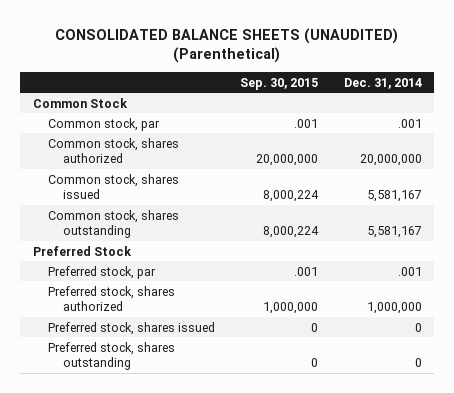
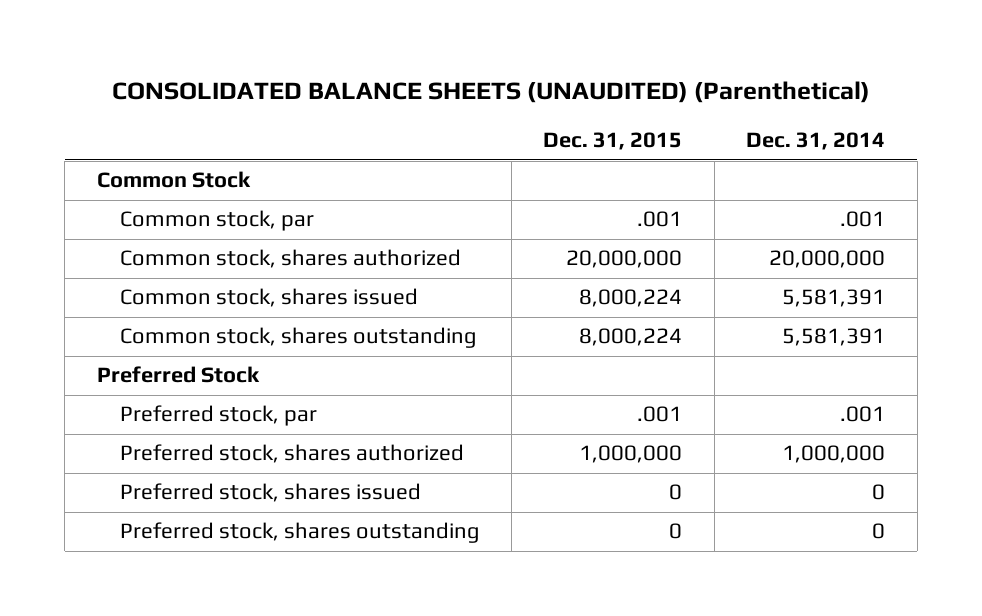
[240,77,319,90] Sep. 30, 2015 -> none
none -> [543,132,683,151] Dec. 31, 2015
[366,190,422,203] 5,581,167 -> [782,289,886,308] 5,581,391
[366,226,422,239] 5,581,167 -> [782,328,886,347] 5,581,391

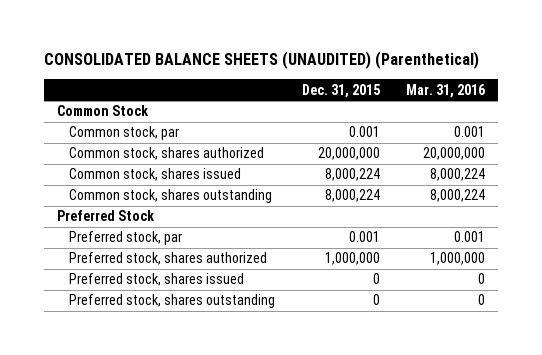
[746,132,886,151] Dec. 31, 2014 -> none
none -> [405,83,485,98] Mar. 31, 2016
[637,211,683,228] .001 -> [348,126,380,138] 0.001
[637,406,683,423] .001 -> [348,231,380,243] 0.001

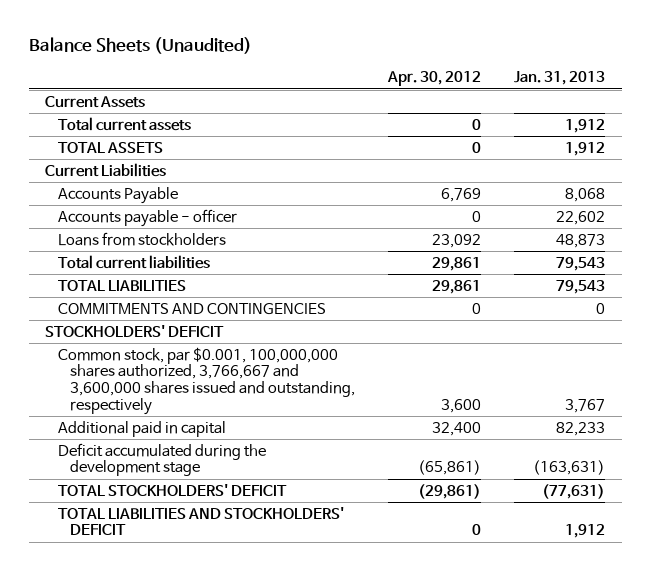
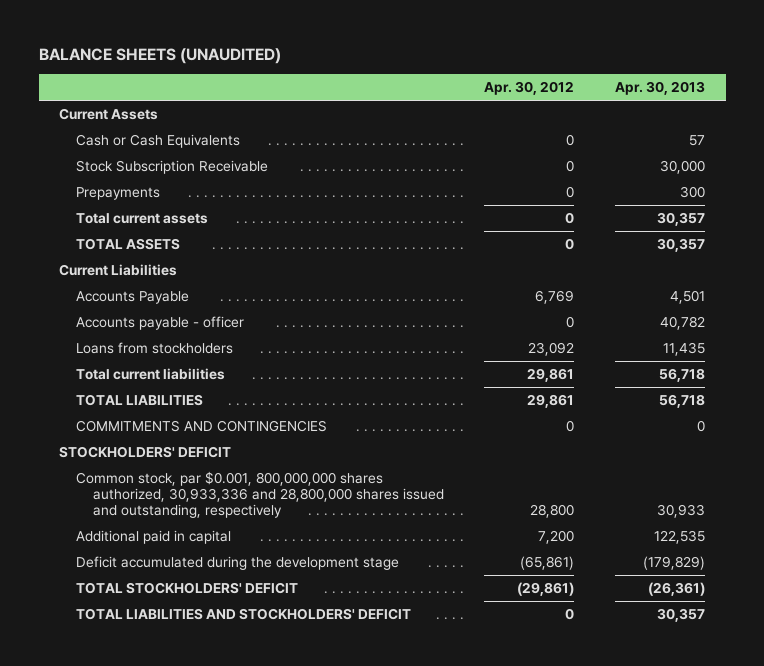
[28,37,252,55] Balance Sheets (Unaudited) -> [38,48,281,65] BALANCE SHEETS (UNAUDITED)
[514,71,606,86] Jan. 31, 2013 -> none
none -> [615,81,706,96] Apr. 30, 2013
none -> [76,133,241,148] Cash or Cash Equivalents
none -> [76,159,269,174] Stock Subscription Receivable
none -> [76,186,161,200] Prepayments
[57,346,355,416] Common stock, par $0.001, 100,000,000 shares authorized, 3,766,667 and 3,600,000 shares issued and outstanding, respectively -> [76,470,444,518] Common stock, par $0.001, 800,000,000 shares authorized, 30,933,336 and 28,800,000 shares issued and outstanding, respectively
[441,399,482,414] 3,600 -> [530,503,575,518] 28,800
[432,421,482,436] 32,400 -> [538,529,575,544] 7,200

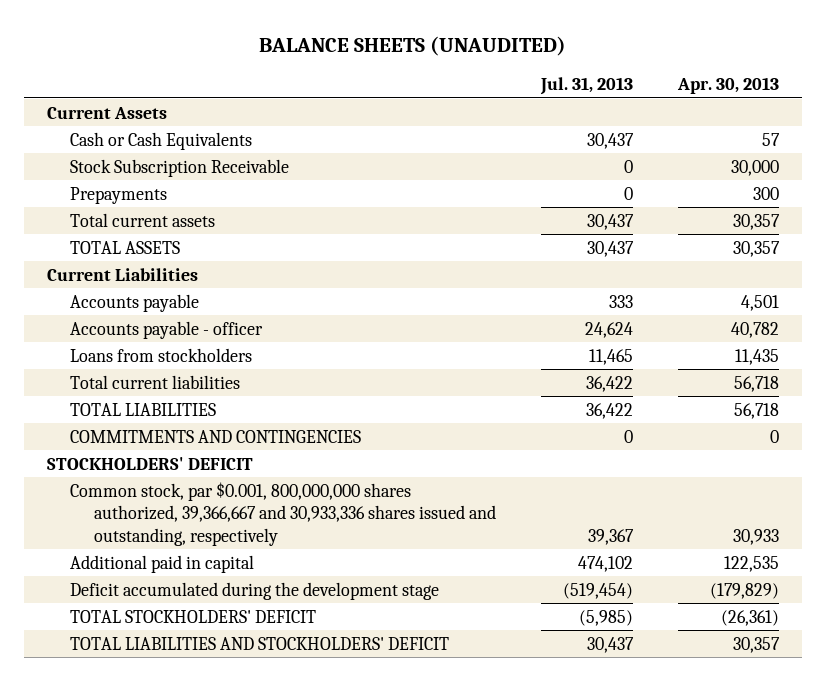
[484,81,575,96] Apr. 30, 2012 -> none
none -> [539,77,633,96] Jul. 31, 2013
[76,290,190,304] Accounts Payable -> [70,293,200,312] Accounts payable
[76,470,444,518] Common stock, par $0.001, 800,000,000 shares authorized, 30,933,336 and 28,800,000 shares issued and outstanding, respectively -> [70,481,496,546] Common stock, par $0.001, 800,000,000 shares authorized, 39,366,667 and 30,933,336 shares issued and outstanding, respectively

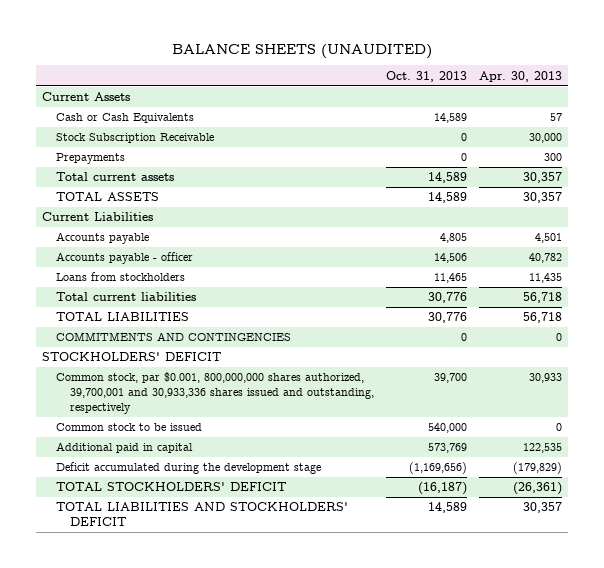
[539,77,633,96] Jul. 31, 2013 -> none
none -> [385,70,467,82] Oct. 31, 2013
[70,481,496,546] Common stock, par $0.001, 800,000,000 shares authorized, 39,366,667 and 30,933,336 shares issued and outstanding, respectively -> [55,372,374,414] Common stock, par $0.001, 800,000,000 shares authorized, 39,700,001 and 30,933,336 shares issued and outstanding, respectively
none -> [55,423,202,432] Common stock to be issued

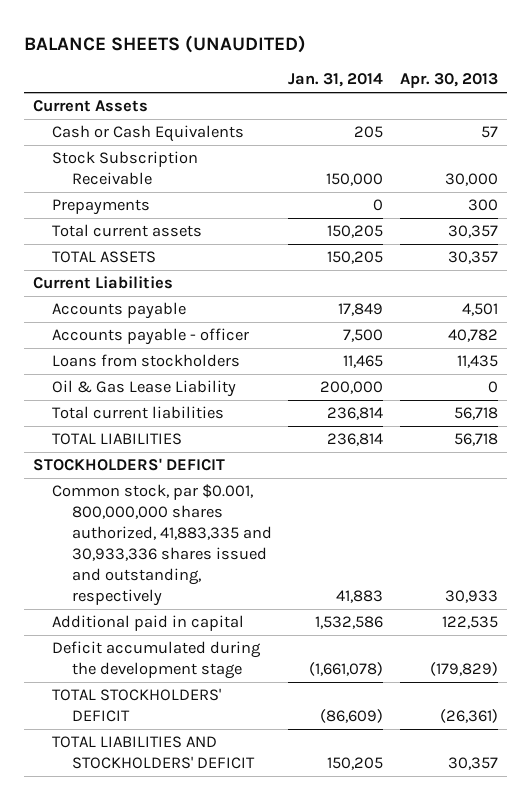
[385,70,467,82] Oct. 31, 2013 -> none
none -> [288,73,384,88] Jan. 31, 2014
none -> [52,380,237,398] Oil & Gas Lease Liability
[55,332,291,342] COMMITMENTS AND CONTINGENCIES -> none
[55,423,202,432] Common stock to be issued -> none
[55,372,374,414] Common stock, par $0.001, 800,000,000 shares authorized, 39,700,001 and 30,933,336 shares issued and outstanding, respectively -> [52,484,272,607] Common stock, par $0.001, 800,000,000 shares authorized, 41,883,335 and 30,933,336 shares issued and outstanding, respectively

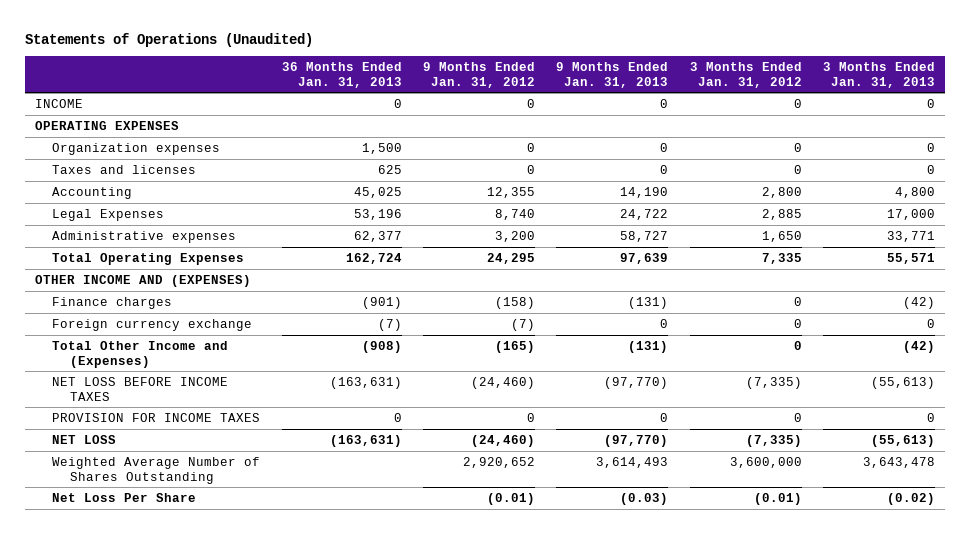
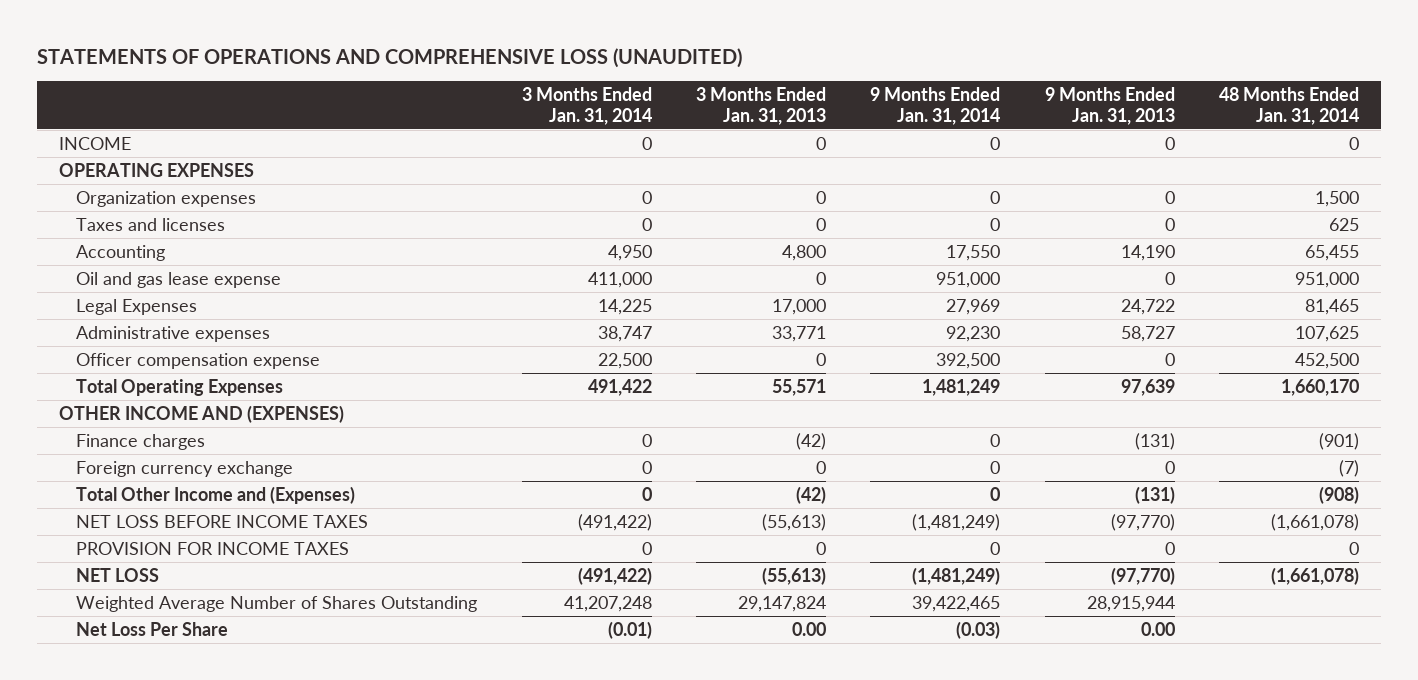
[24,32,313,47] Statements of Operations (Unaudited) -> [36,47,742,68] STATEMENTS OF OPERATIONS AND COMPREHENSIVE LOSS (UNAUDITED)
[281,61,402,88] 36 Months Ended Jan. 31, 2013 -> none
[423,61,536,88] 9 Months Ended Jan. 31, 2012 -> none
[689,61,802,88] 3 Months Ended Jan. 31, 2012 -> none
none -> [521,87,652,125] 3 Months Ended Jan. 31, 2014
none -> [870,87,1001,125] 9 Months Ended Jan. 31, 2014
none -> [1218,87,1359,125] 48 Months Ended Jan. 31, 2014
none -> [76,271,282,288] Oil and gas lease expense
none -> [76,352,321,369] Officer compensation expense
[596,456,669,468] 3,614,493 -> [1086,595,1175,612] 28,915,944
[862,456,935,468] 3,643,478 -> [738,595,827,612] 29,147,824
[620,492,669,505] (0.03) -> [1140,621,1175,636] 0.00
[886,492,935,505] (0.02) -> [792,621,827,636] 0.00

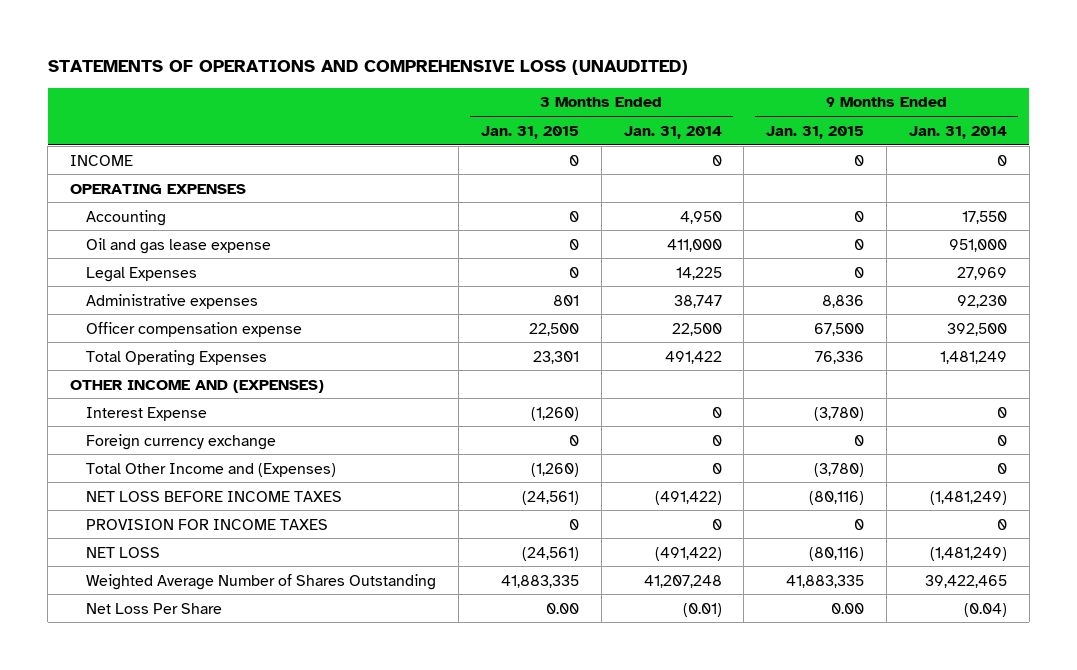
[696,87,827,125] 3 Months Ended Jan. 31, 2013 -> none
[1044,87,1175,125] 9 Months Ended Jan. 31, 2013 -> none
[1218,87,1359,125] 48 Months Ended Jan. 31, 2014 -> none
none -> [480,125,579,139] Jan. 31, 2015
none -> [766,125,865,139] Jan. 31, 2015
[76,190,257,207] Organization expenses -> none
[76,217,226,231] Taxes and licenses -> none
[76,433,206,450] Finance charges -> none
none -> [86,406,208,421] Interest Expense
[956,620,1001,639] (0.03) -> [963,602,1007,617] (0.04)

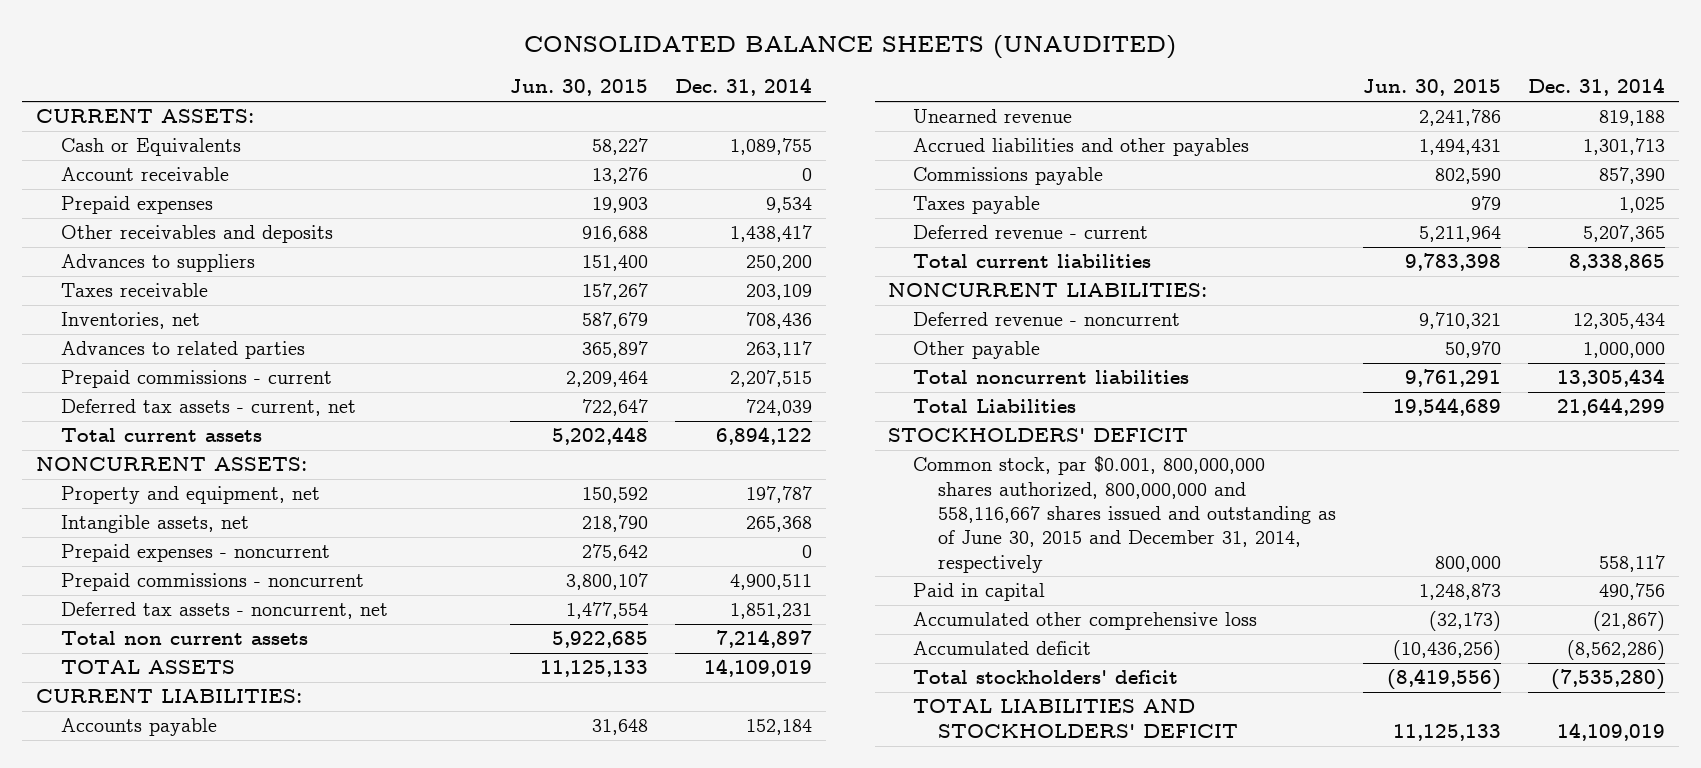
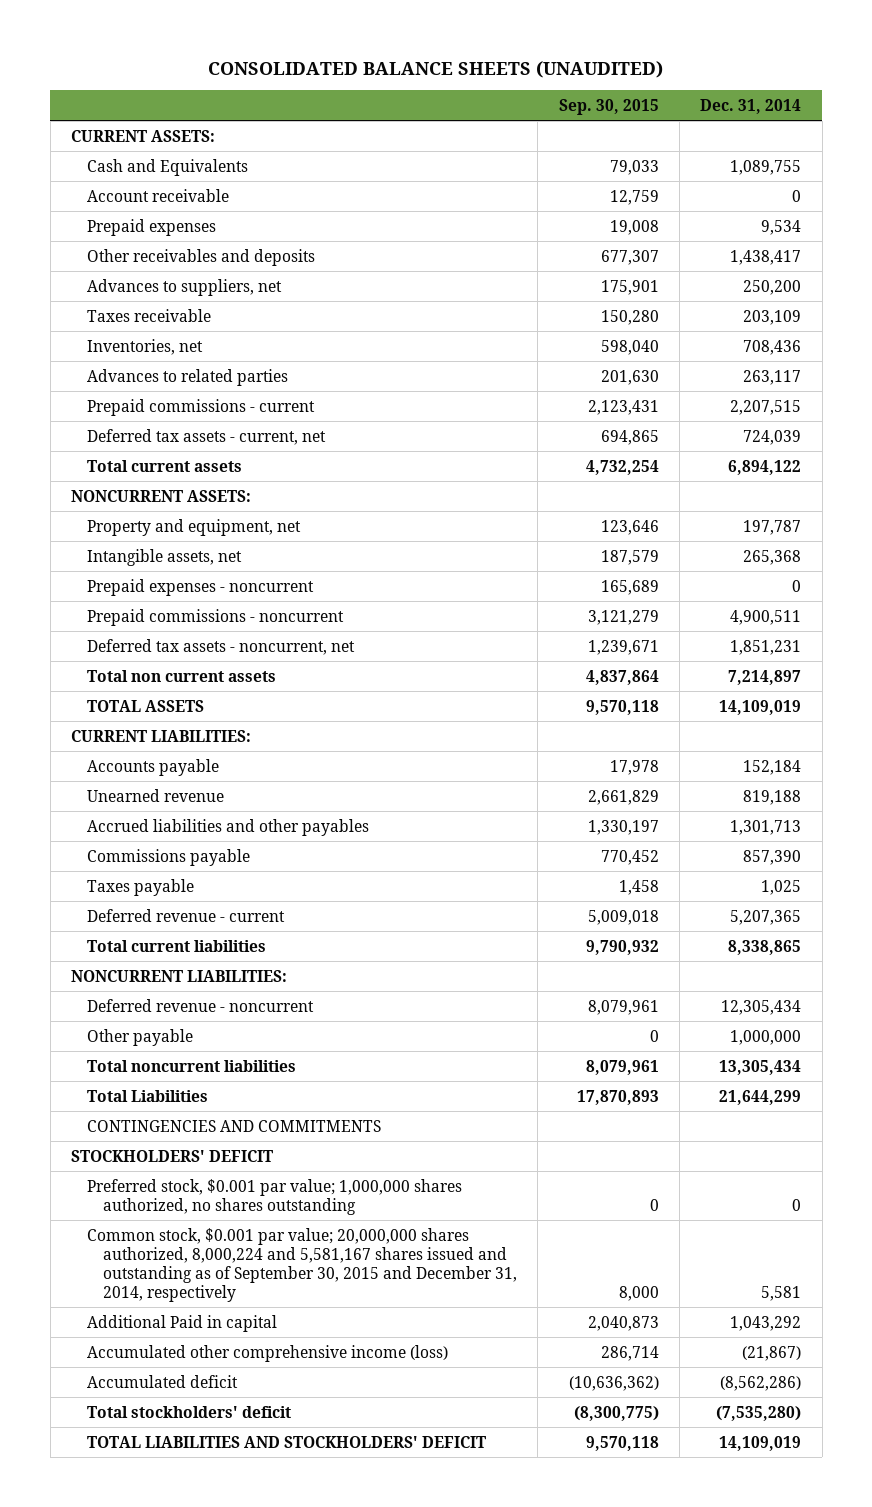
[510,79,649,97] Jun. 30, 2015 -> none
none -> [558,98,659,115] Sep. 30, 2015
[60,138,241,157] Cash or Equivalents -> [86,158,248,176] Cash and Equivalents
[60,254,255,273] Advances to suppliers -> [86,278,282,296] Advances to suppliers, net
none -> [86,1119,381,1132] CONTINGENCIES AND COMMITMENTS
none -> [86,1178,462,1215] Preferred stock, $0.001 par value; 1,000,000 shares authorized, no shares outstanding
[913,456,1336,573] Common stock, par $0.001, 800,000,000 shares authorized, 800,000,000 and 558,116,667 shares issued and outstanding as of June 30, 2015 and December 31, 2014, respectively -> [86,1227,518,1302] Common stock, $0.001 par value; 20,000,000 shares authorized, 8,000,224 and 5,581,167 shares issued and outstanding as of September 30, 2015 and December 31, 2014, respectively
[1599,554,1666,572] 558,117 -> [761,1285,802,1301] 5,581
[913,583,1046,602] Paid in capital -> [86,1314,277,1332] Additional Paid in capital
[1599,583,1666,601] 490,756 -> [730,1315,802,1331] 1,043,292
[913,612,1258,631] Accumulated other comprehensive loss -> [86,1344,448,1362] Accumulated other comprehensive income (loss)

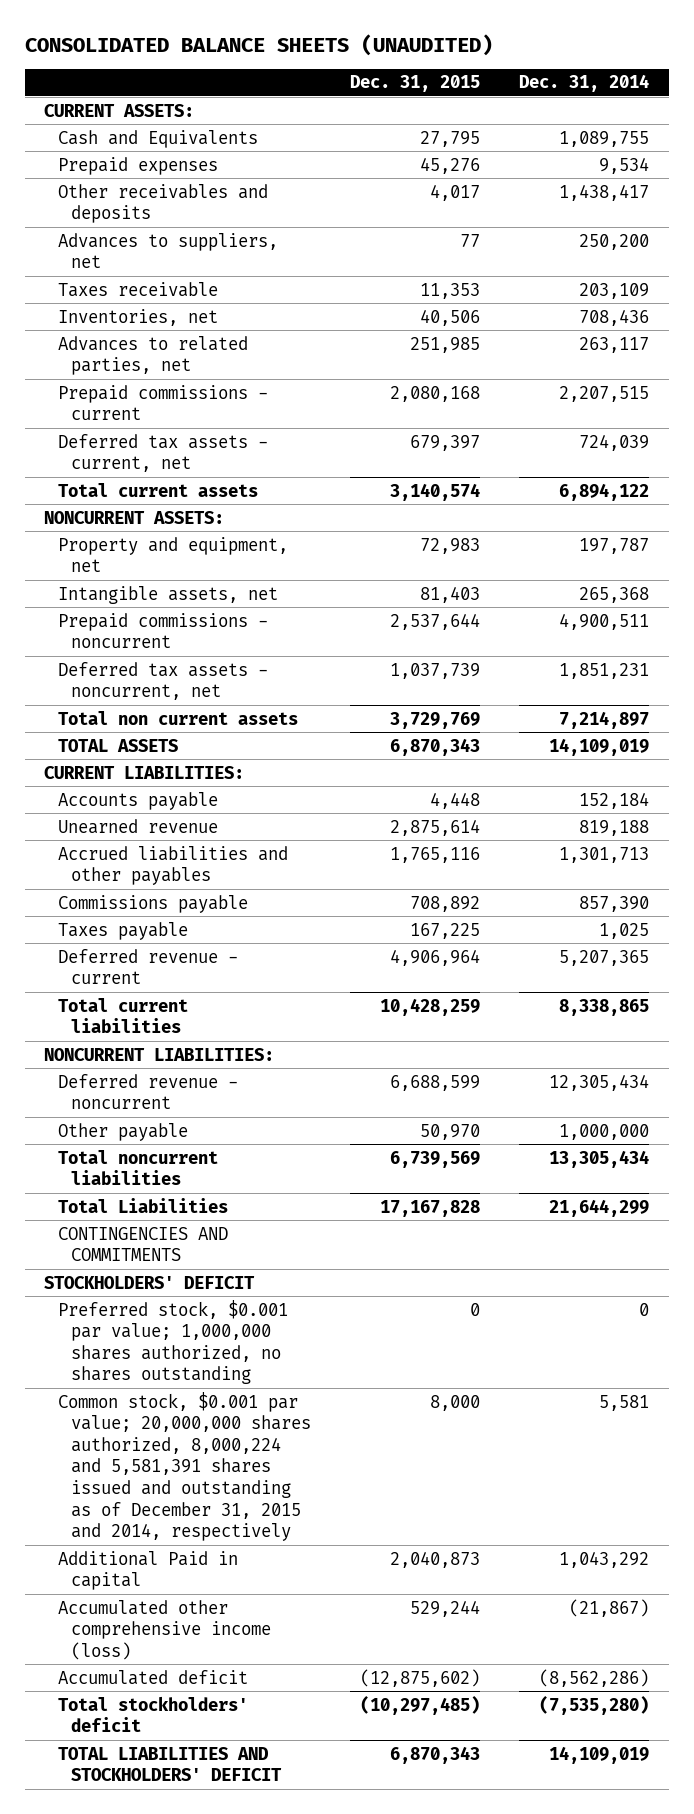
[558,98,659,115] Sep. 30, 2015 -> none
none -> [350,75,481,93] Dec. 31, 2015
[86,188,229,202] Account receivable -> none
[86,368,288,386] Advances to related parties -> [57,335,248,376] Advances to related parties, net
[86,578,314,596] Prepaid expenses - noncurrent -> none
[86,1227,518,1302] Common stock, $0.001 par value; 20,000,000 shares authorized, 8,000,224 and 5,581,167 shares issued and outstanding as of September 30, 2015 and December 31, 2014, respectively -> [57,1391,311,1542] Common stock, $0.001 par value; 20,000,000 shares authorized, 8,000,224 and 5,581,391 shares issued and outstanding as of December 31, 2015 and 2014, respectively

